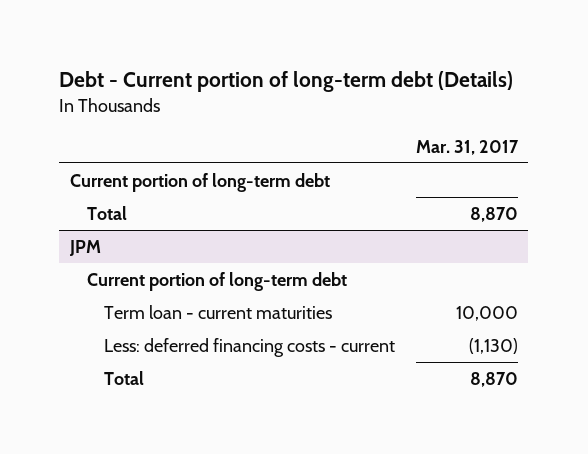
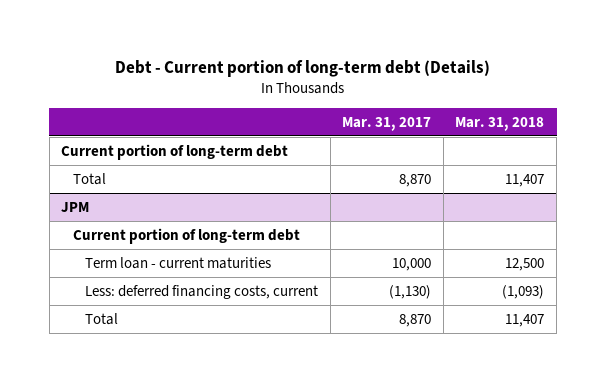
none -> [455,116,545,131] Mar. 31, 2018
[104,337,396,357] Less: deferred financing costs - current -> [85,284,319,299] Less: deferred financing costs, current

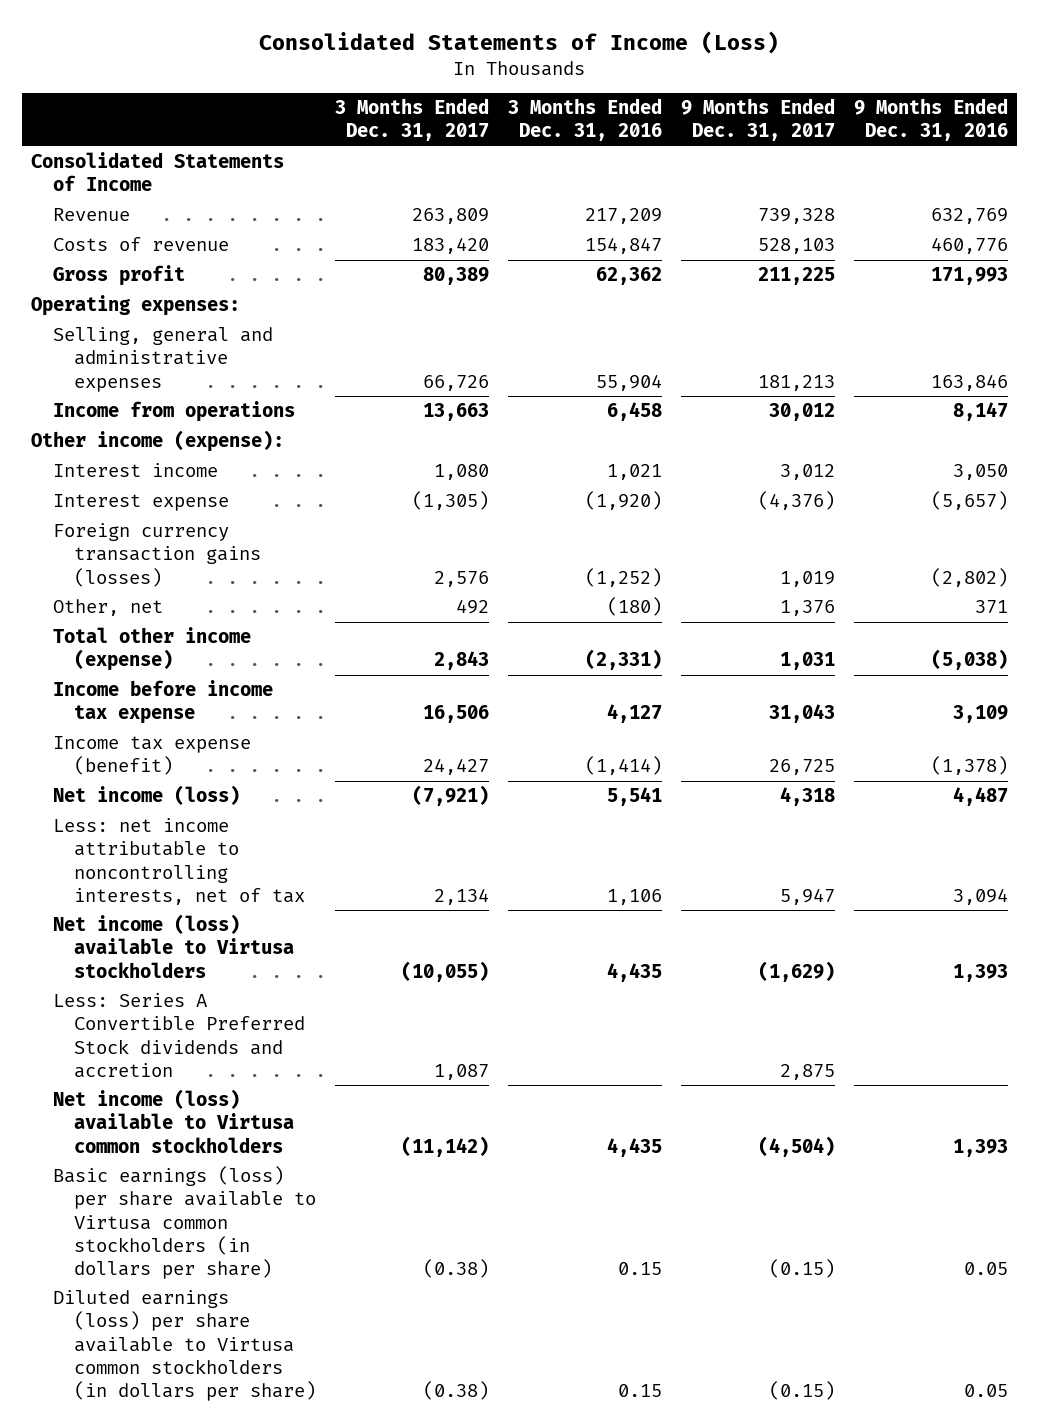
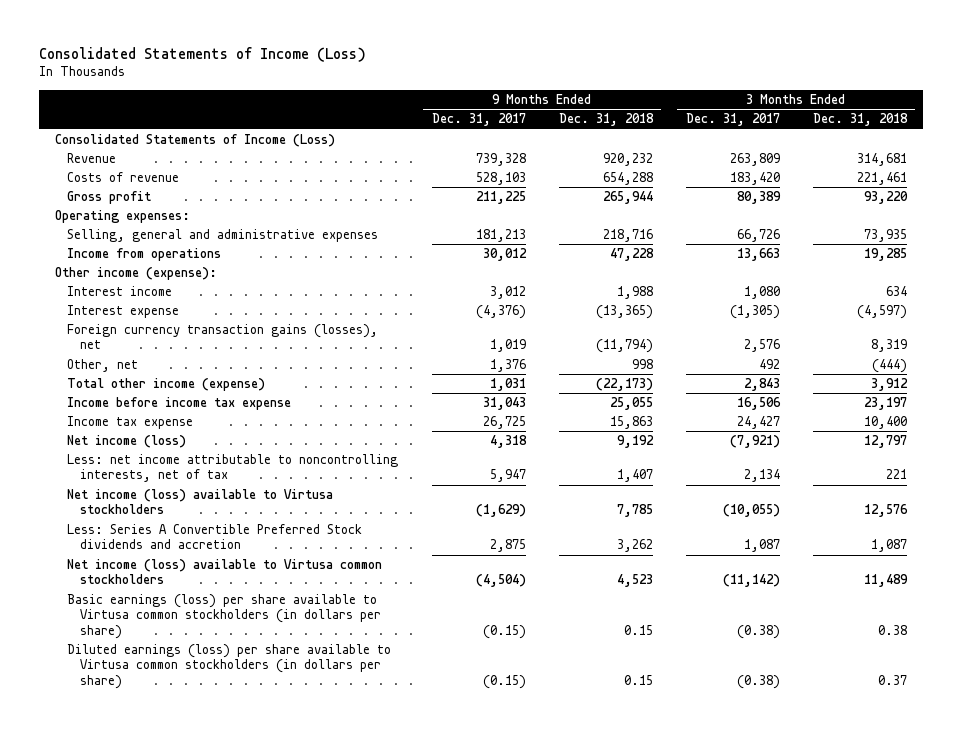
[507,98,662,142] 3 Months Ended Dec. 31, 2016 -> none
[853,98,1008,142] 9 Months Ended Dec. 31, 2016 -> none
none -> [558,113,654,127] Dec. 31, 2018
none -> [812,113,908,127] Dec. 31, 2018
[31,152,285,192] Consolidated Statements of Income -> [55,134,336,148] Consolidated Statements of Income (Loss)
[52,523,262,587] Foreign currency transaction gains (losses) -> [67,324,379,350] Foreign currency transaction gains (losses), net
[52,736,251,776] Income tax expense (benefit) -> [67,416,194,430] Income tax expense

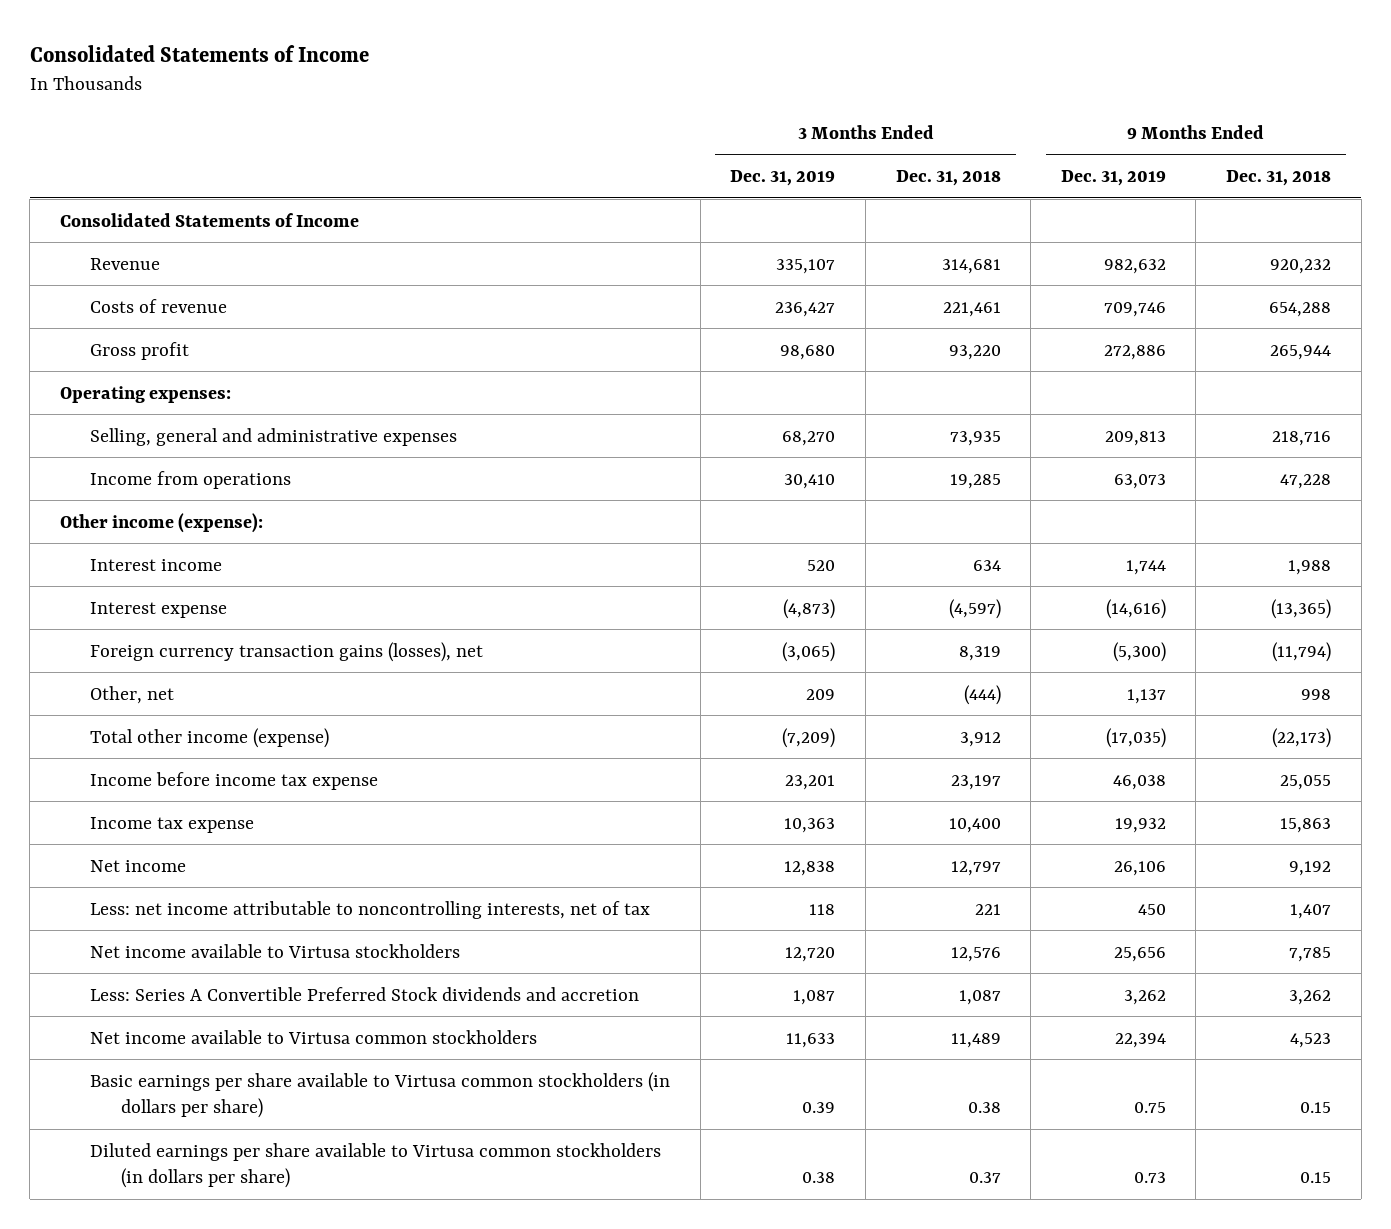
[38,46,366,62] Consolidated Statements of Income (Loss) -> [29,45,369,63] Consolidated Statements of Income
[431,113,526,127] Dec. 31, 2017 -> none
[685,113,780,127] Dec. 31, 2017 -> none
none -> [730,170,836,187] Dec. 31, 2019
none -> [1060,170,1166,187] Dec. 31, 2019
[55,134,336,148] Consolidated Statements of Income (Loss) -> [59,212,359,227] Consolidated Statements of Income
[67,435,187,449] Net income (loss) -> [90,859,187,872] Net income
[67,489,334,515] Net income (loss) available to Virtusa stockholders -> [90,943,461,958] Net income available to Virtusa stockholders
[67,559,383,585] Net income (loss) available to Virtusa common stockholders -> [90,1029,538,1044] Net income available to Virtusa common stockholders
[67,594,381,639] Basic earnings (loss) per share available to Virtusa common stockholders (in dollars per share) -> [90,1071,671,1119] Basic earnings per share available to Virtusa common stockholders (in dollars per share)
[67,644,392,689] Diluted earnings (loss) per share available to Virtusa common stockholders (in dollars per share) -> [90,1142,662,1189] Diluted earnings per share available to Virtusa common stockholders (in dollars per share)

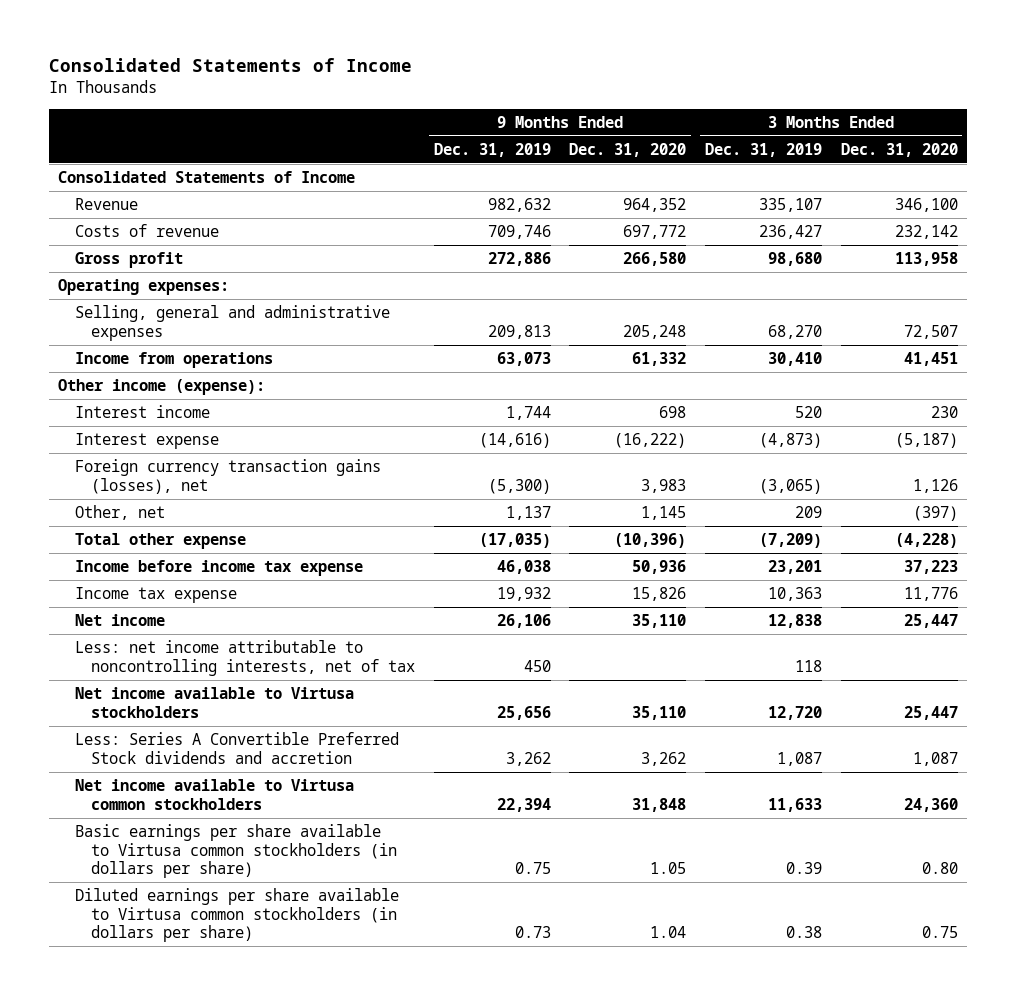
[895,170,1001,187] Dec. 31, 2018 -> none
[1226,170,1332,187] Dec. 31, 2018 -> none
none -> [569,142,687,157] Dec. 31, 2020
none -> [840,142,958,157] Dec. 31, 2020
[90,727,330,748] Total other income (expense) -> [74,533,246,550] Total other expense

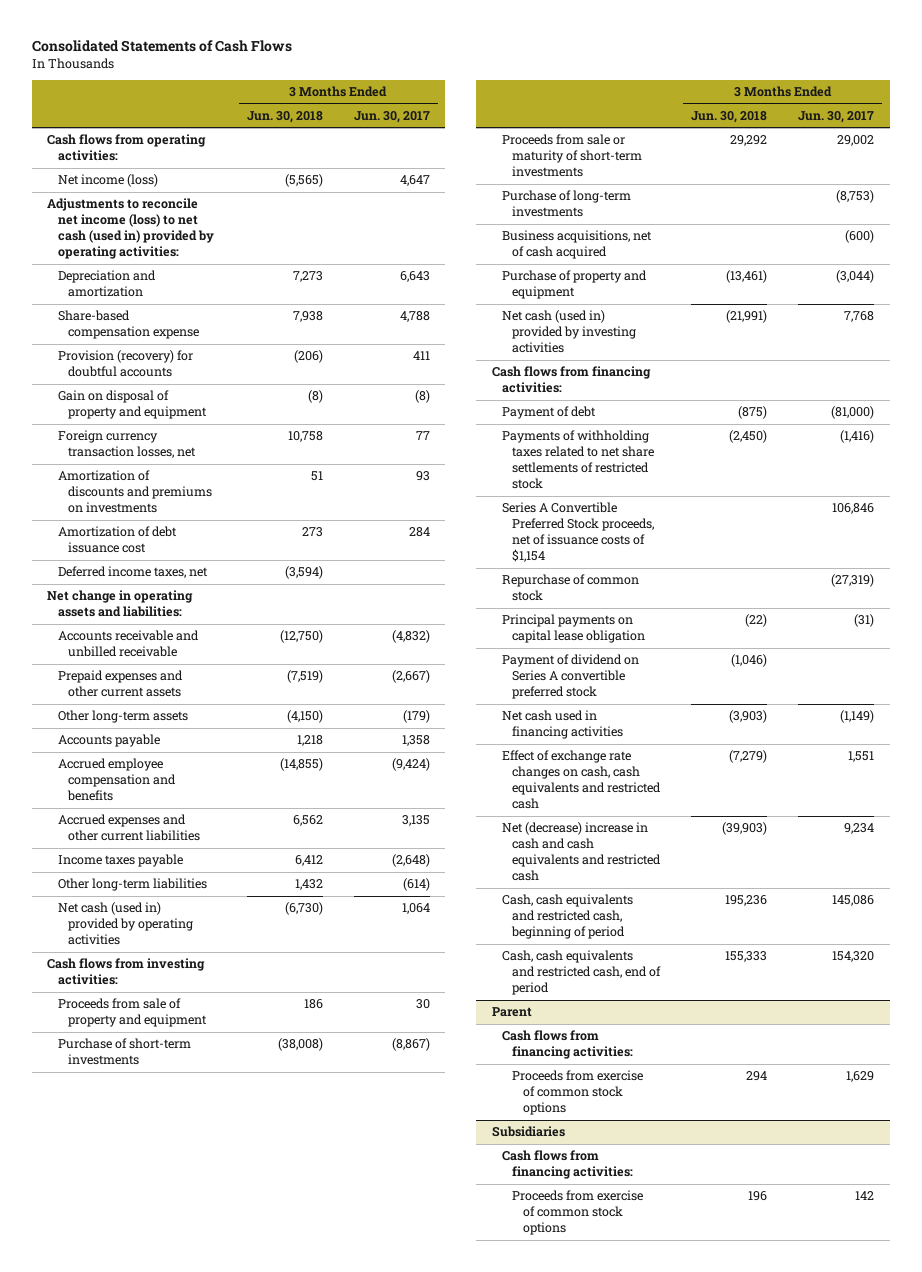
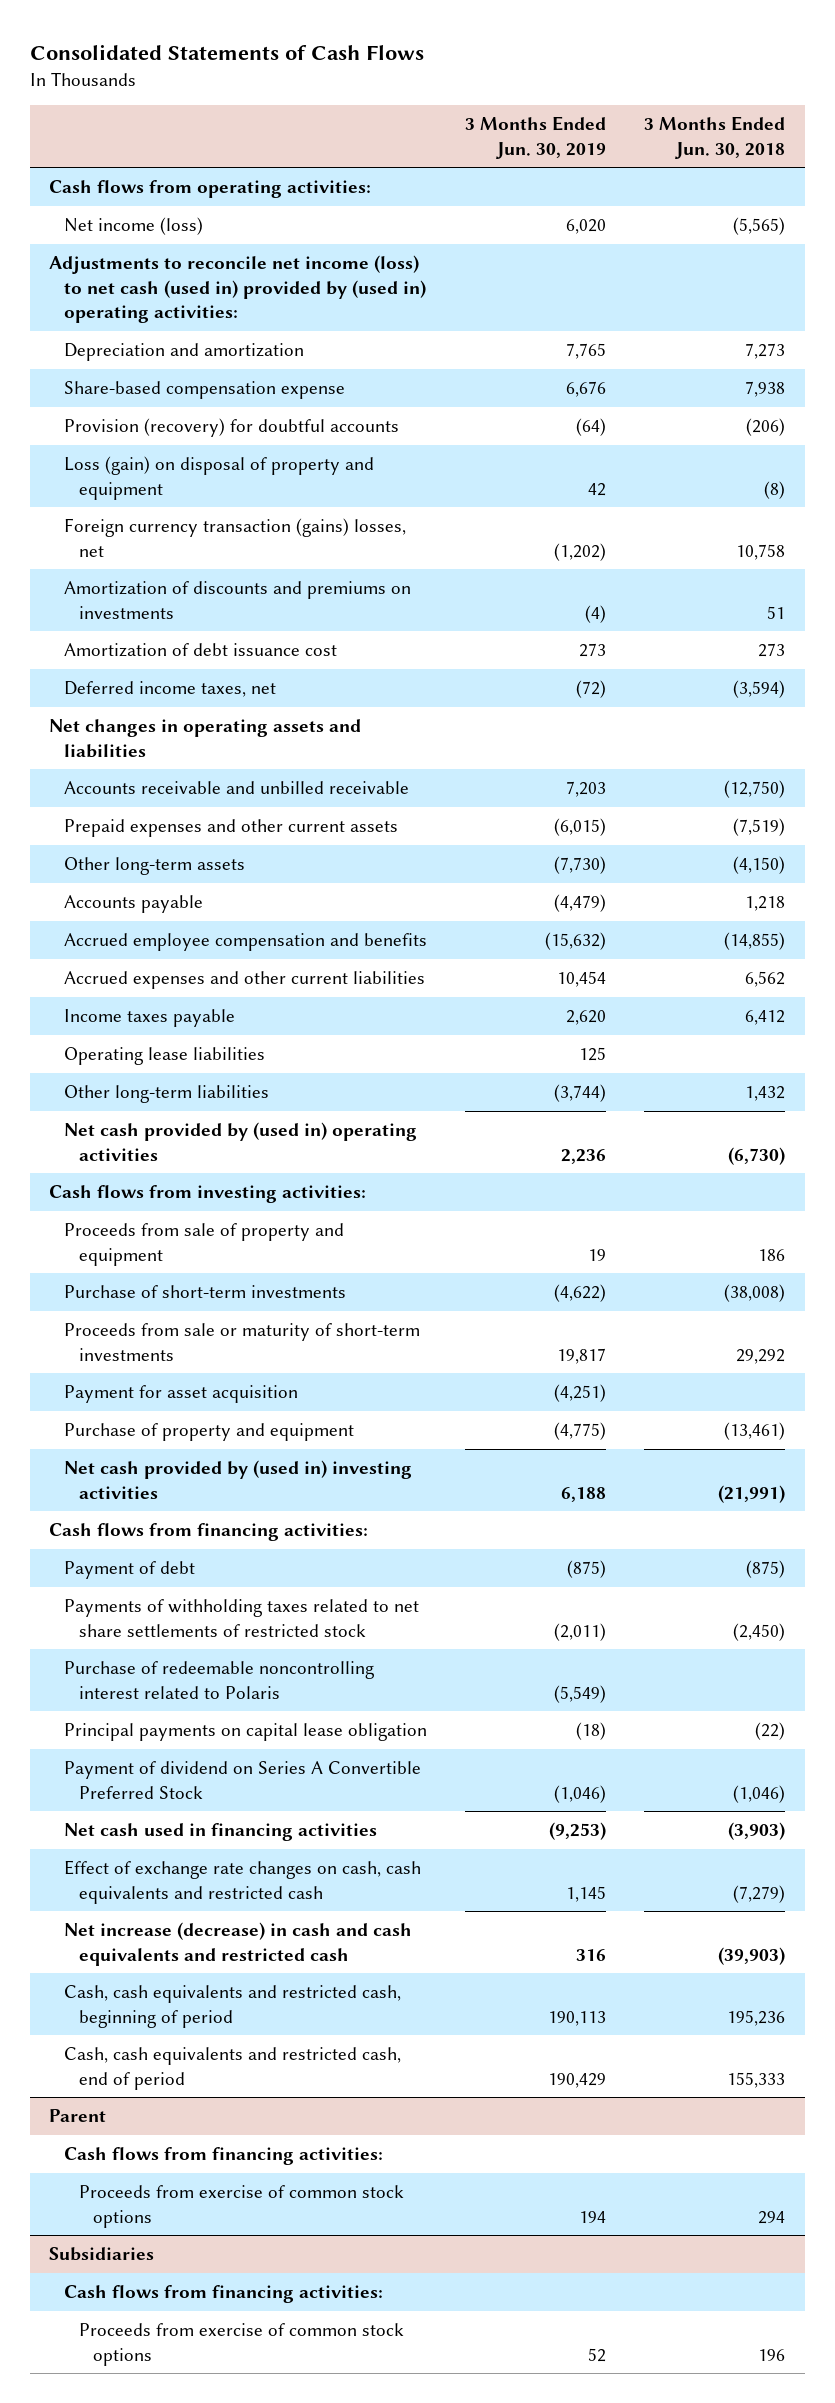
[353,110,430,123] Jun. 30, 2017 -> none
none -> [465,115,607,159] 3 Months Ended Jun. 30, 2019
[47,198,214,260] Adjustments to reconcile net income (loss) to net cash (used in) provided by operating activities: -> [49,255,426,324] Adjustments to reconcile net income (loss) to net cash (used in) provided by (used in) operating activities:
[57,390,208,420] Gain on disposal of property and equipment -> [63,456,374,500] Loss (gain) on disposal of property and equipment
[57,430,197,459] Foreign currency transaction losses, net -> [63,518,406,557] Foreign currency transaction (gains) losses, net
[47,590,194,618] Net change in operating assets and liabilities: -> [49,719,362,758] Net changes in operating assets and liabilities
none -> [63,1047,265,1066] Operating lease liabilities
[57,902,194,946] Net cash (used in) provided by operating activities -> [63,1122,417,1161] Net cash provided by (used in) operating activities
[501,190,631,218] Purchase of long-term investments -> none
[501,230,652,260] Business acquisitions, net of cash acquired -> none
none -> [63,1385,298,1404] Payment for asset acquisition
[501,310,637,354] Net cash (used in) provided by investing activities -> [63,1460,412,1499] Net cash provided by (used in) investing activities
[501,502,655,563] Series A Convertible Preferred Stock proceeds, net of issuance costs of $1,154 -> none
[501,574,639,602] Repurchase of common stock -> none
none -> [63,1661,374,1699] Purchase of redeemable noncontrolling interest related to Polaris
[501,654,639,700] Payment of dividend on Series A convertible preferred stock -> [63,1761,421,1799] Payment of dividend on Series A Convertible Preferred Stock
[501,822,662,882] Net (decrease) increase in cash and cash equivalents and restricted cash -> [63,1922,412,1966] Net increase (decrease) in cash and cash equivalents and restricted cash

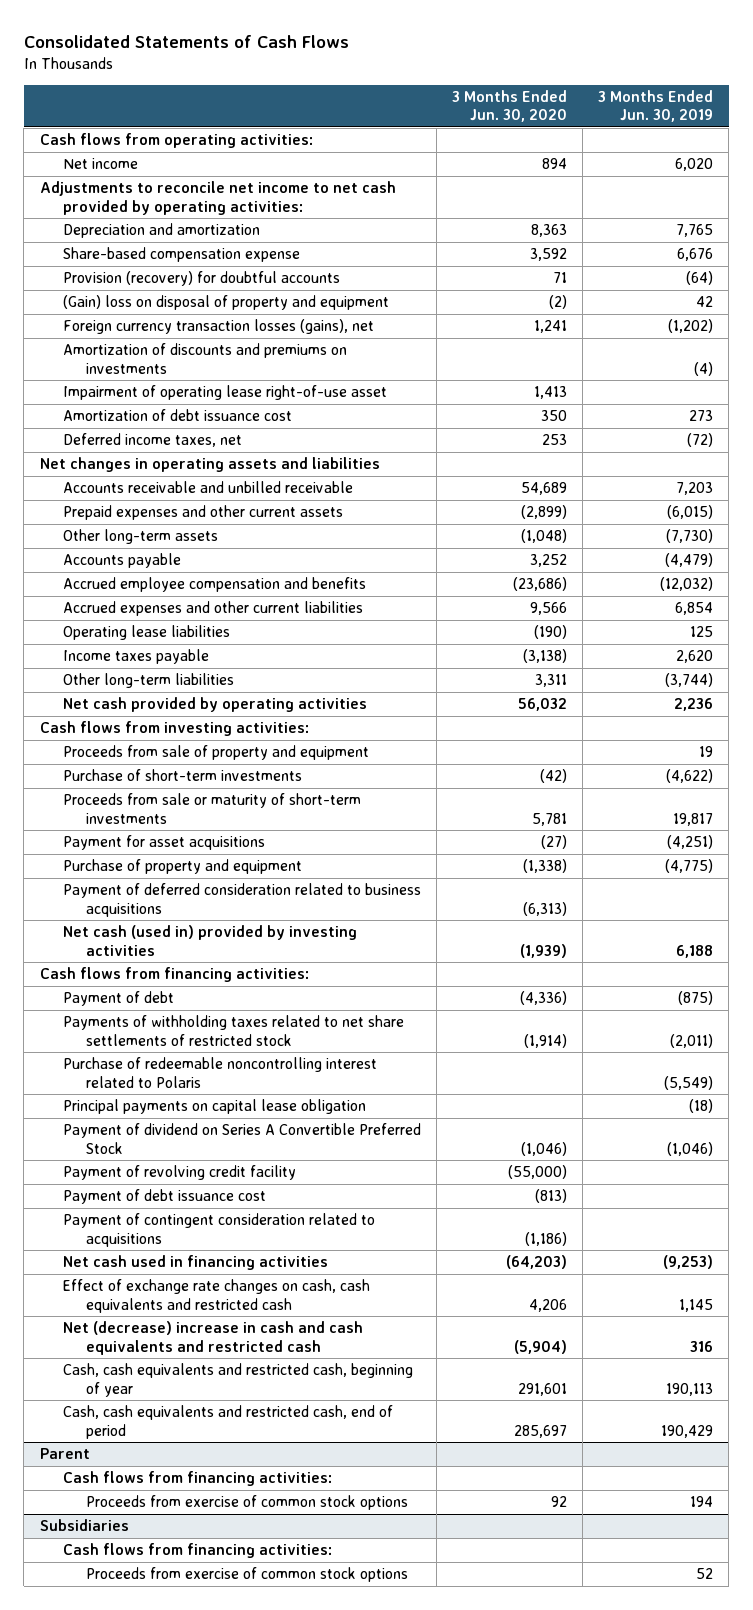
[644,115,786,159] 3 Months Ended Jun. 30, 2018 -> none
none -> [451,89,567,123] 3 Months Ended Jun. 30, 2020
[63,217,203,236] Net income (loss) -> [62,158,138,170] Net income
[49,255,426,324] Adjustments to reconcile net income (loss) to net cash (used in) provided by (used in) operating activities: -> [39,181,396,215] Adjustments to reconcile net income to net cash provided by operating activities:
[63,456,374,500] Loss (gain) on disposal of property and equipment -> [62,295,389,311] (Gain) loss on disposal of property and equipment
[63,518,406,557] Foreign currency transaction (gains) losses, net -> [62,319,374,335] Foreign currency transaction losses (gains), net
none -> [62,385,387,401] Impairment of operating lease right-of-use asset
[545,932,607,951] (15,632) -> [660,577,714,592] (12,032)
[557,971,607,988] 10,454 -> [675,602,714,616] 6,854
[63,1009,235,1028] Income taxes payable -> [62,649,209,665] Income taxes payable
[63,1122,417,1161] Net cash provided by (used in) operating activities -> [62,697,367,713] Net cash provided by operating activities
[63,1385,298,1404] Payment for asset acquisition -> [62,835,265,851] Payment for asset acquisitions
none -> [62,883,421,917] Payment of deferred consideration related to business acquisitions
[63,1460,412,1499] Net cash provided by (used in) investing activities -> [62,925,357,956] Net cash (used in) provided by investing activities
none -> [62,1165,296,1181] Payment of revolving credit facility
none -> [62,1189,266,1205] Payment of debt issuance cost
none -> [62,1213,375,1247] Payment of contingent consideration related to acquisitions
[63,1922,412,1966] Net increase (decrease) in cash and cash equivalents and restricted cash -> [62,1321,363,1355] Net (decrease) increase in cash and cash equivalents and restricted cash
[63,1985,401,2028] Cash, cash equivalents and restricted cash, beginning of period -> [62,1363,413,1397] Cash, cash equivalents and restricted cash, beginning of year

